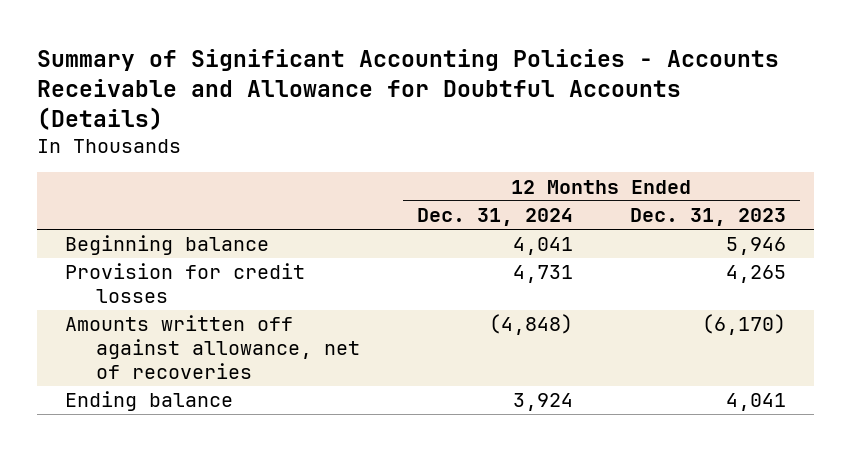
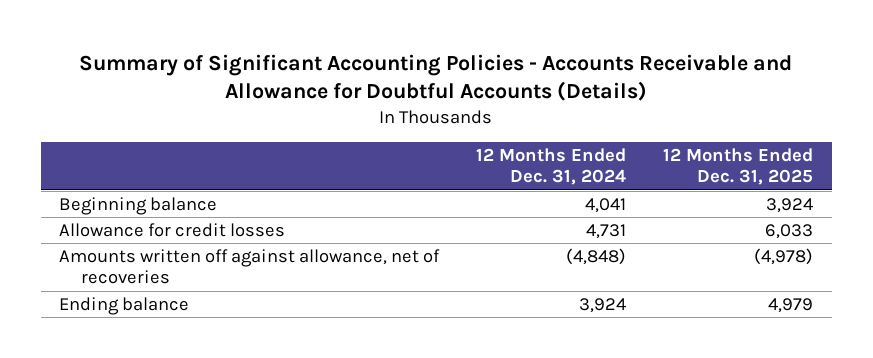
[629,207,786,226] Dec. 31, 2023 -> none
none -> [663,147,814,186] 12 Months Ended Dec. 31, 2025
[65,263,306,304] Provision for credit losses -> [59,223,286,238] Allowance for credit losses

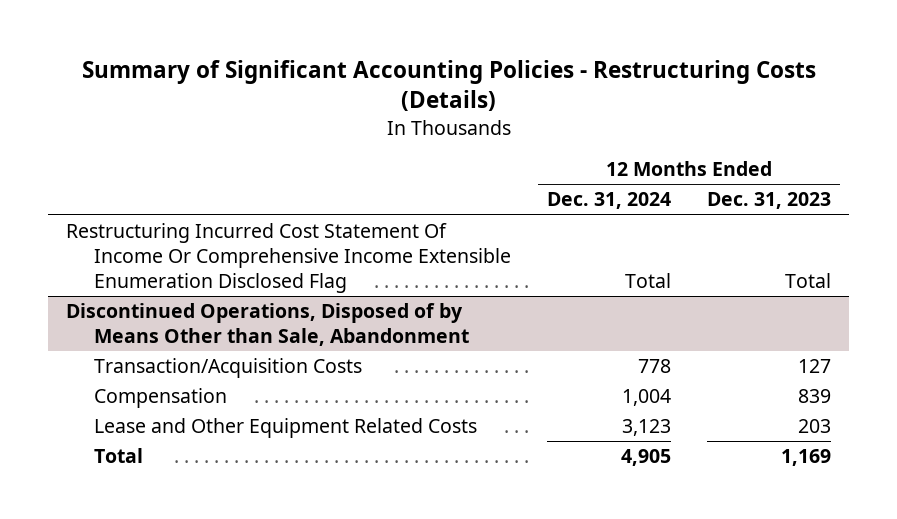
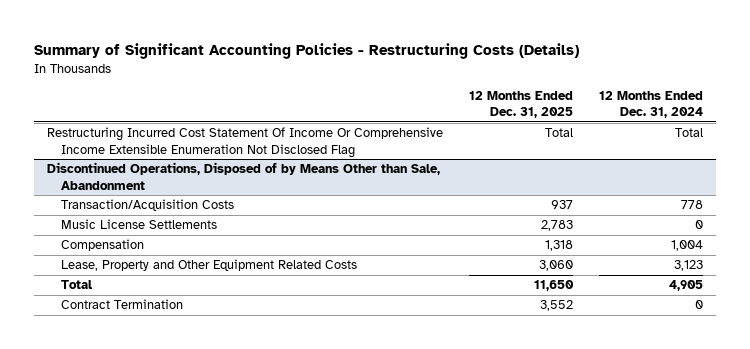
[706,192,831,210] Dec. 31, 2023 -> none
none -> [469,91,574,119] 12 Months Ended Dec. 31, 2025
[66,223,511,293] Restructuring Incurred Cost Statement Of Income Or Comprehensive Income Extensible Enumeration Disclosed Flag -> [47,127,444,158] Restructuring Incurred Cost Statement Of Income Or Comprehensive Income Extensible Enumeration Not Disclosed Flag
none -> [60,219,217,230] Music License Settlements
[93,418,477,439] Lease and Other Equipment Related Costs -> [60,259,357,272] Lease, Property and Other Equipment Related Costs
none -> [60,299,183,310] Contract Termination

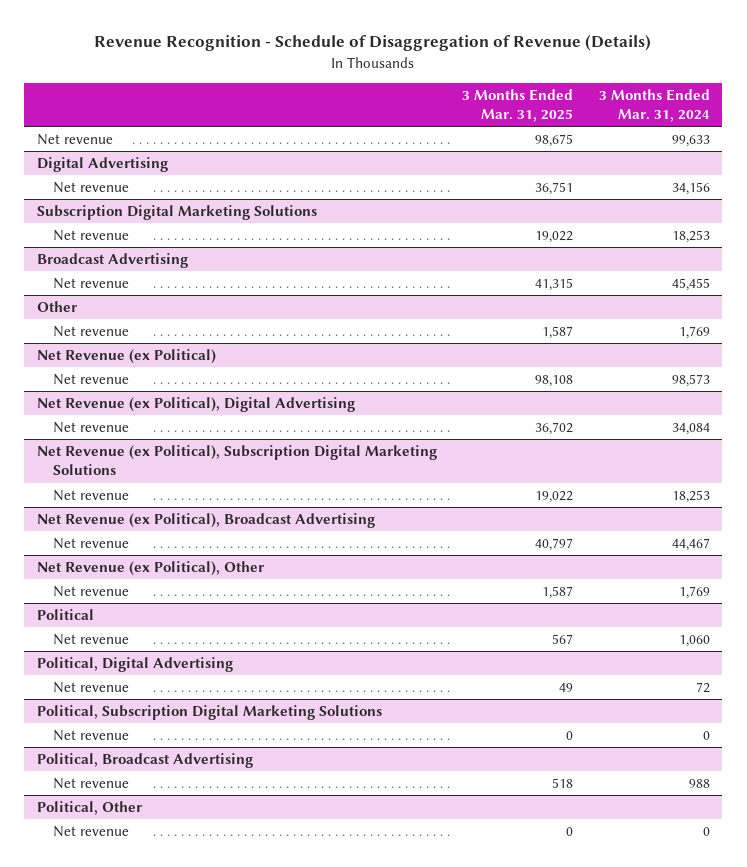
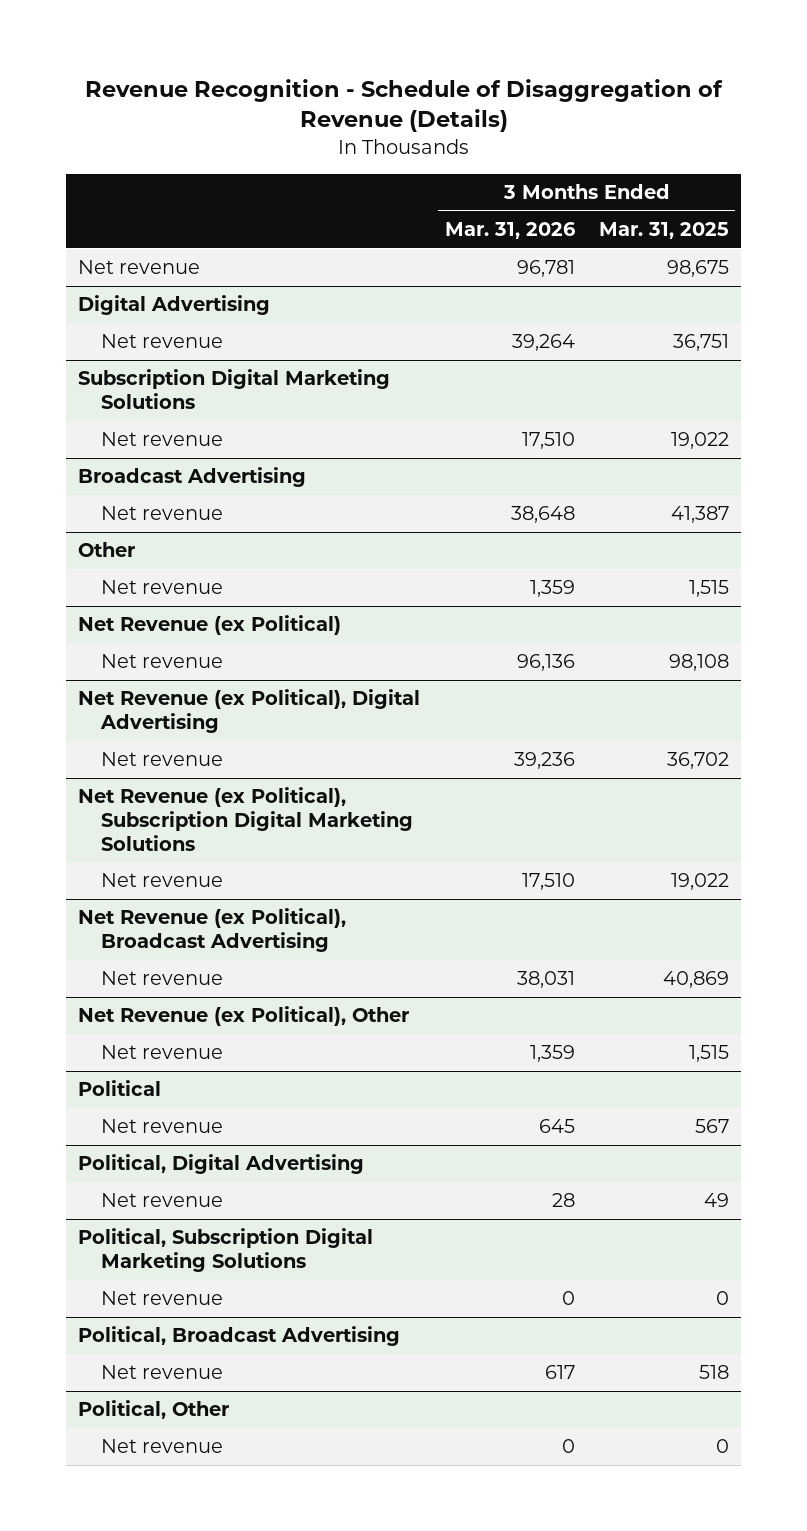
[598,88,710,122] 3 Months Ended Mar. 31, 2024 -> none
none -> [444,222,576,240] Mar. 31, 2026
[535,278,574,292] 41,315 -> [670,506,729,524] 41,387
[542,326,574,340] 1,587 -> [688,580,729,598] 1,515
[535,538,574,552] 40,797 -> [662,971,729,989] 40,869
[542,586,574,600] 1,587 -> [688,1045,729,1063] 1,515

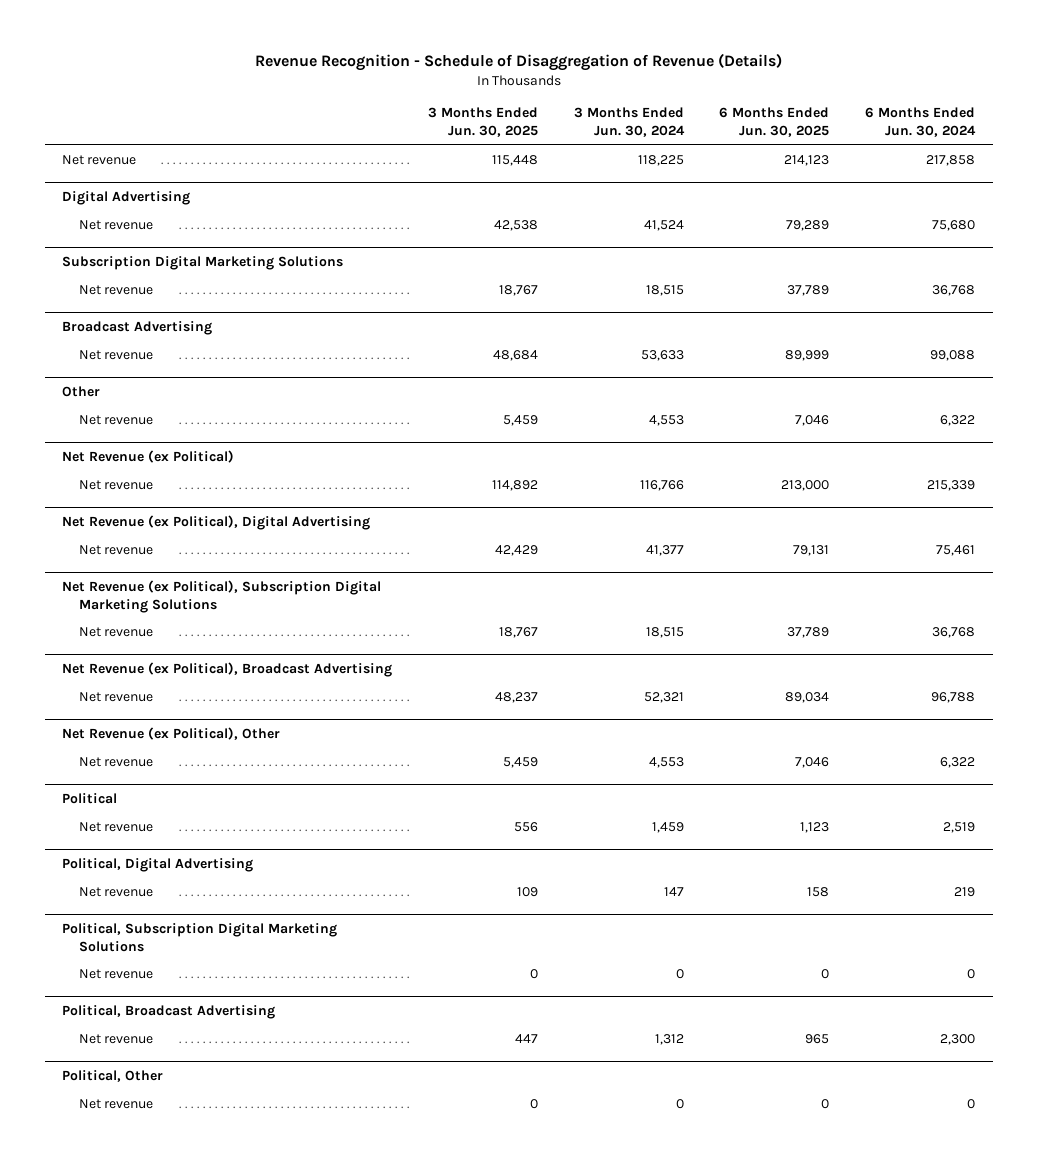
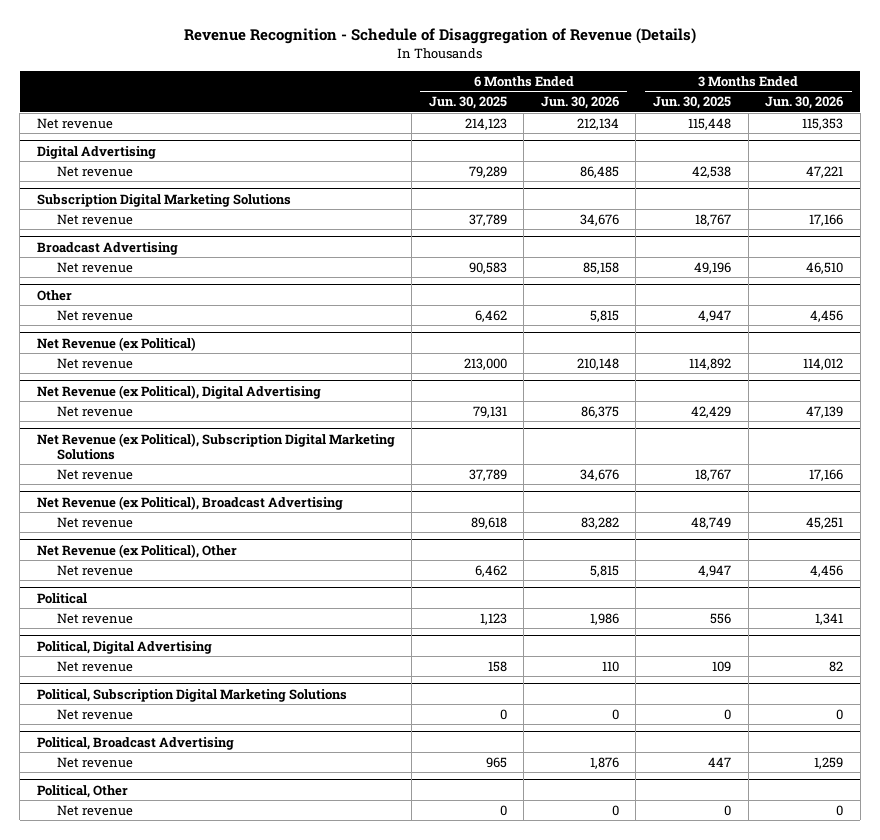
[573,107,685,138] 3 Months Ended Jun. 30, 2024 -> none
[864,107,976,138] 6 Months Ended Jun. 30, 2024 -> none
none -> [540,96,619,110] Jun. 30, 2026
none -> [765,96,844,110] Jun. 30, 2026
[493,350,539,362] 48,684 -> [694,261,732,274] 49,196
[785,350,830,362] 89,999 -> [468,261,507,274] 90,583
[503,415,539,427] 5,459 -> [698,309,732,322] 4,947
[795,415,830,427] 7,046 -> [474,309,507,322] 6,462
[495,692,539,704] 48,237 -> [691,516,732,529] 48,749
[785,692,830,704] 89,034 -> [470,516,507,529] 89,618
[503,757,539,769] 5,459 -> [698,564,732,577] 4,947
[795,757,830,769] 7,046 -> [474,564,507,577] 6,462

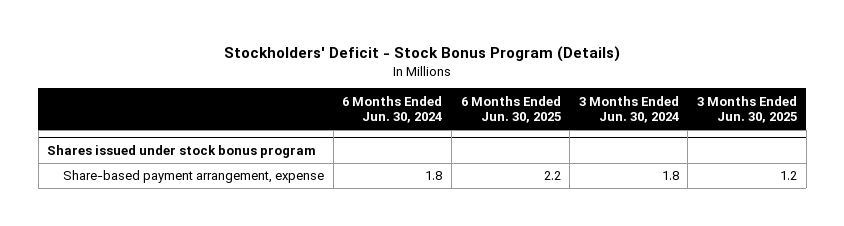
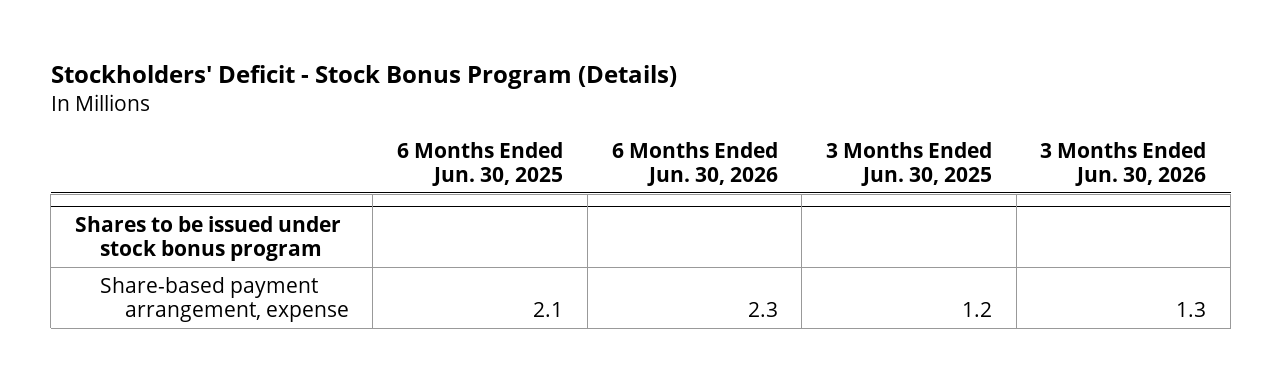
[342,95,443,124] 6 Months Ended Jun. 30, 2024 -> none
[578,95,679,124] 3 Months Ended Jun. 30, 2024 -> none
none -> [611,141,778,186] 6 Months Ended Jun. 30, 2026
none -> [1040,141,1207,186] 3 Months Ended Jun. 30, 2026
[47,145,317,159] Shares issued under stock bonus program -> [74,215,341,261] Shares to be issued under stock bonus program
[543,171,561,181] 2.2 -> [533,301,564,317] 2.1

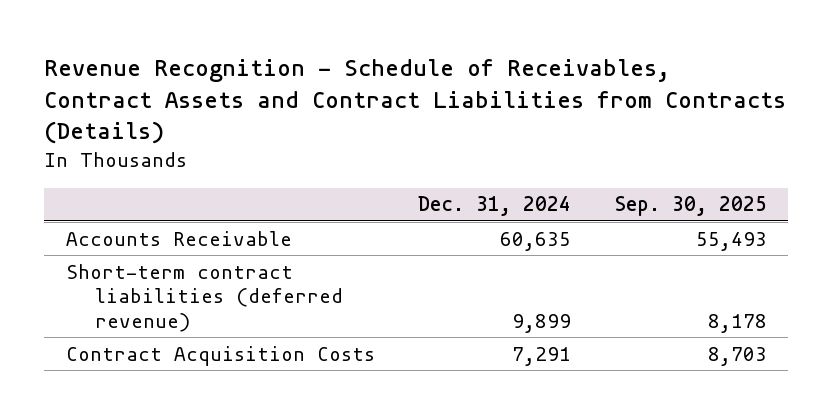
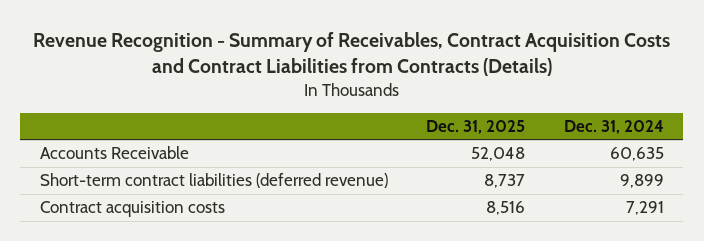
[44,58,787,145] Revenue Recognition - Schedule of Receivables, Contract Assets and Contract Liabilities from Contracts (Details) -> [32,31,670,76] Revenue Recognition - Summary of Receivables, Contract Acquisition Costs and Contract Liabilities from Contracts (Details)
[614,196,767,217] Sep. 30, 2025 -> none
none -> [426,119,526,134] Dec. 31, 2025
[65,345,375,366] Contract Acquisition Costs -> [39,201,225,218] Contract acquisition costs

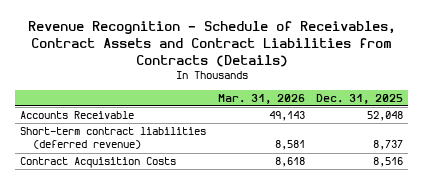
[32,31,670,76] Revenue Recognition - Summary of Receivables, Contract Acquisition Costs and Contract Liabilities from Contracts (Details) -> [27,21,396,67] Revenue Recognition - Schedule of Receivables, Contract Assets and Contract Liabilities from Contracts (Details)
[563,119,664,134] Dec. 31, 2024 -> none
none -> [217,93,305,104] Mar. 31, 2026
[39,201,225,218] Contract acquisition costs -> [20,157,177,169] Contract Acquisition Costs

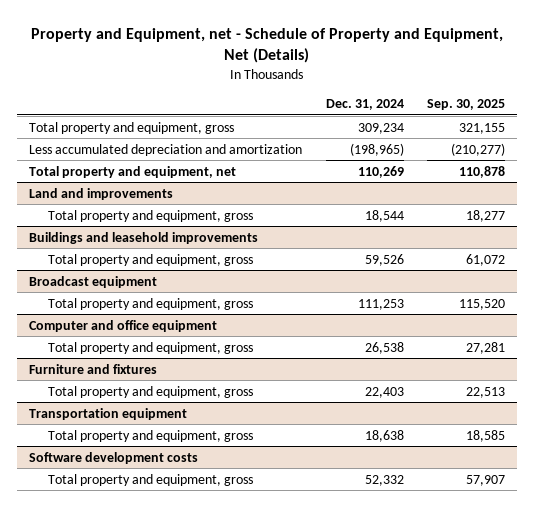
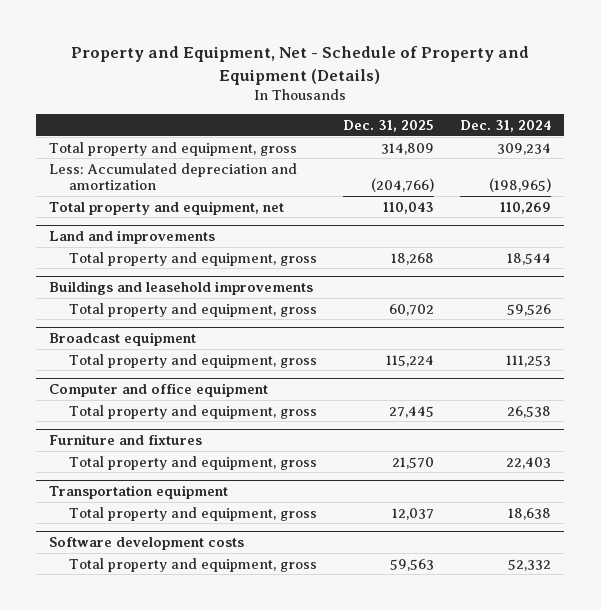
[31,27,504,64] Property and Equipment, net - Schedule of Property and Equipment, Net (Details) -> [71,46,530,85] Property and Equipment, Net - Schedule of Property and Equipment (Details)
[427,99,506,111] Sep. 30, 2025 -> none
none -> [343,119,435,132] Dec. 31, 2025
[29,143,303,156] Less accumulated depreciation and amortization -> [49,162,298,191] Less: Accumulated depreciation and amortization

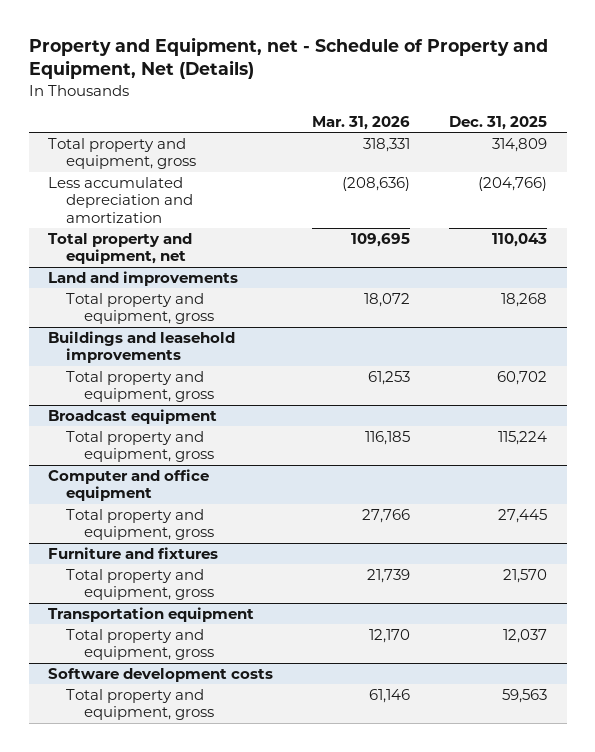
[71,46,530,85] Property and Equipment, Net - Schedule of Property and Equipment (Details) -> [28,37,548,80] Property and Equipment, net - Schedule of Property and Equipment, Net (Details)
[460,119,552,132] Dec. 31, 2024 -> none
none -> [312,115,411,130] Mar. 31, 2026
[49,162,298,191] Less: Accumulated depreciation and amortization -> [48,176,194,224] Less accumulated depreciation and amortization

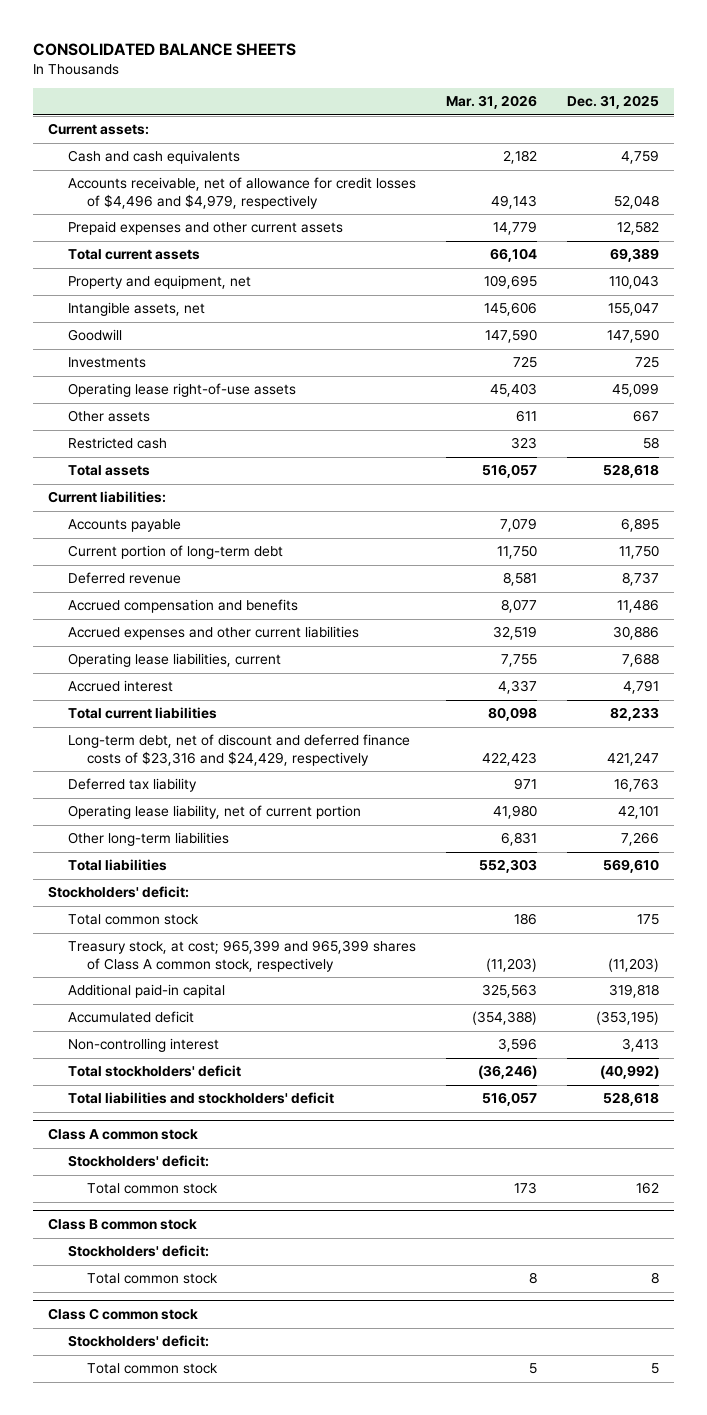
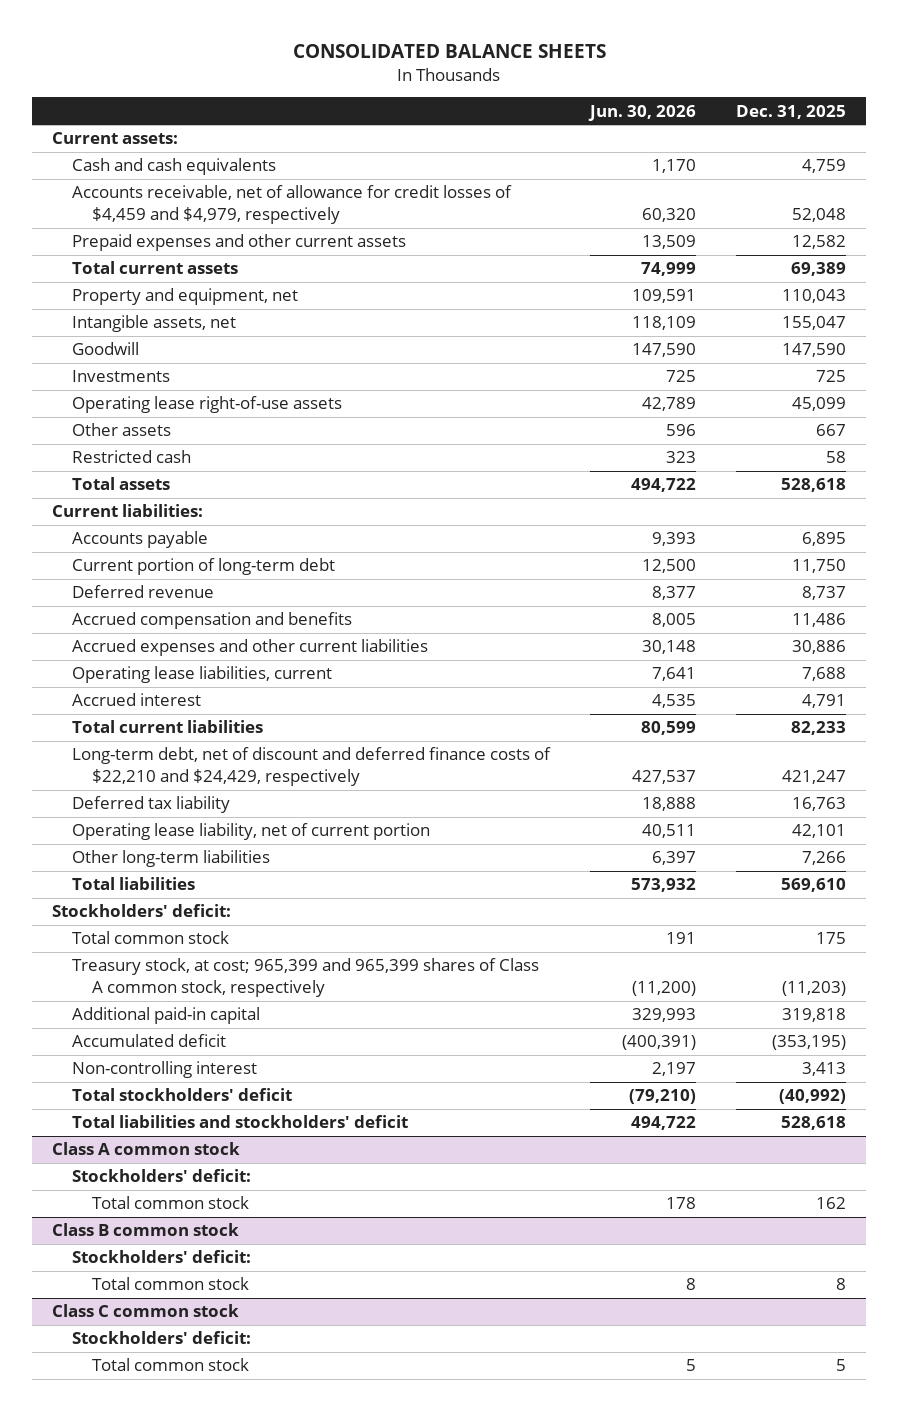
[445,95,537,110] Mar. 31, 2026 -> none
none -> [587,104,696,121] Jun. 30, 2026
[67,177,416,210] Accounts receivable, net of allowance for credit losses of $4,496 and $4,979, respectively -> [72,185,513,225] Accounts receivable, net of allowance for credit losses of $4,459 and $4,979, respectively
[67,734,410,767] Long-term debt, net of discount and deferred finance costs of $23,316 and $24,429, respectively -> [72,747,552,787] Long-term debt, net of discount and deferred finance costs of $22,210 and $24,429, respectively

